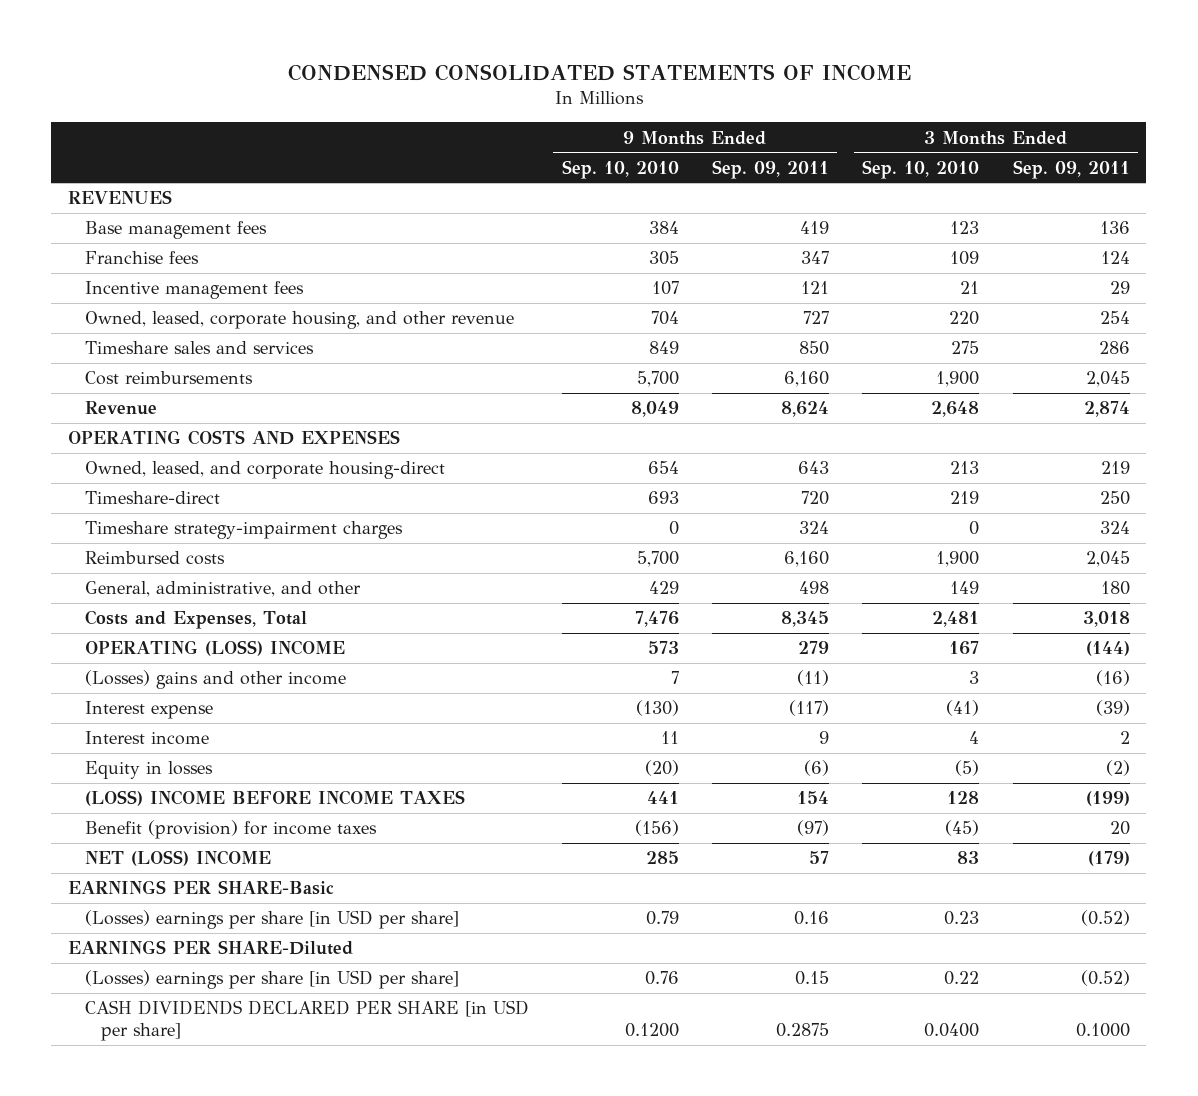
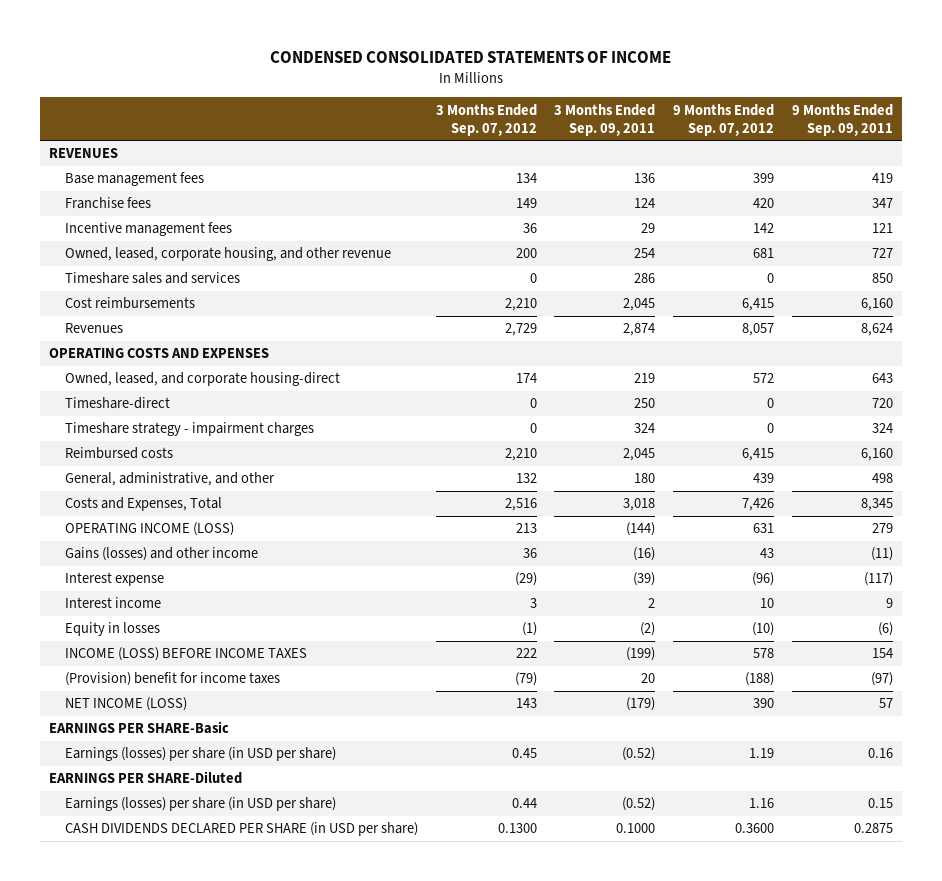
[561,159,679,179] Sep. 10, 2010 -> none
[862,159,980,179] Sep. 10, 2010 -> none
none -> [435,103,537,136] 3 Months Ended Sep. 07, 2012
none -> [673,103,775,136] 9 Months Ended Sep. 07, 2012
[84,401,157,416] Revenue -> [64,323,123,334] Revenues
[84,521,403,540] Timeshare strategy-impairment charges -> [64,422,314,437] Timeshare strategy - impairment charges
[84,640,345,657] OPERATING (LOSS) INCOME -> [64,522,234,537] OPERATING INCOME (LOSS)
[84,670,346,690] (Losses) gains and other income -> [64,547,258,562] Gains (losses) and other income
[84,790,465,807] (LOSS) INCOME BEFORE INCOME TAXES -> [64,647,307,662] INCOME (LOSS) BEFORE INCOME TAXES
[84,820,377,840] Benefit (provision) for income taxes -> [64,672,280,687] (Provision) benefit for income taxes
[84,850,271,867] NET (LOSS) INCOME -> [64,697,187,712] NET INCOME (LOSS)
[84,910,459,930] (Losses) earnings per share [in USD per share] -> [64,747,336,762] Earnings (losses) per share (in USD per share)
[84,970,459,990] (Losses) earnings per share [in USD per share] -> [64,797,336,812] Earnings (losses) per share (in USD per share)
[84,1000,529,1042] CASH DIVIDENDS DECLARED PER SHARE [in USD per share] -> [64,822,418,837] CASH DIVIDENDS DECLARED PER SHARE (in USD per share)

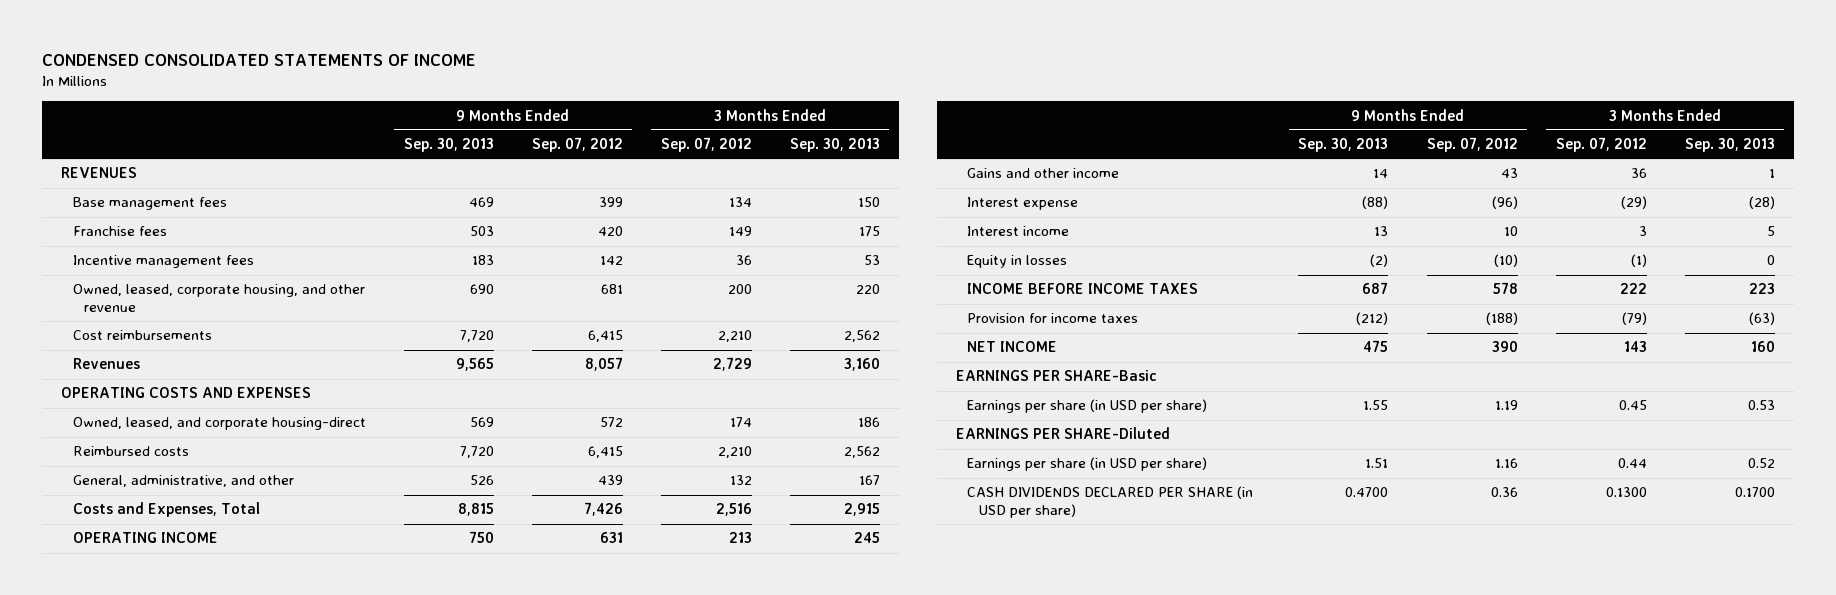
[554,103,656,136] 3 Months Ended Sep. 09, 2011 -> none
[791,103,893,136] 9 Months Ended Sep. 09, 2011 -> none
none -> [403,138,494,153] Sep. 30, 2013
none -> [789,138,880,153] Sep. 30, 2013
[64,272,240,285] Timeshare sales and services -> none
[64,397,170,410] Timeshare-direct -> none
[64,422,314,437] Timeshare strategy - impairment charges -> none
[64,522,234,537] OPERATING INCOME (LOSS) -> [72,532,218,544] OPERATING INCOME
[64,547,258,562] Gains (losses) and other income -> [967,168,1120,179] Gains and other income
[64,647,307,662] INCOME (LOSS) BEFORE INCOME TAXES -> [967,283,1199,295] INCOME BEFORE INCOME TAXES
[64,672,280,687] (Provision) benefit for income taxes -> [967,313,1139,324] Provision for income taxes
[64,697,187,712] NET INCOME (LOSS) -> [967,341,1058,353] NET INCOME
[64,747,336,762] Earnings (losses) per share (in USD per share) -> [967,399,1208,414] Earnings per share (in USD per share)
[64,797,336,812] Earnings (losses) per share (in USD per share) -> [967,457,1208,472] Earnings per share (in USD per share)
[735,823,775,834] 0.3600 -> [1490,487,1518,498] 0.36

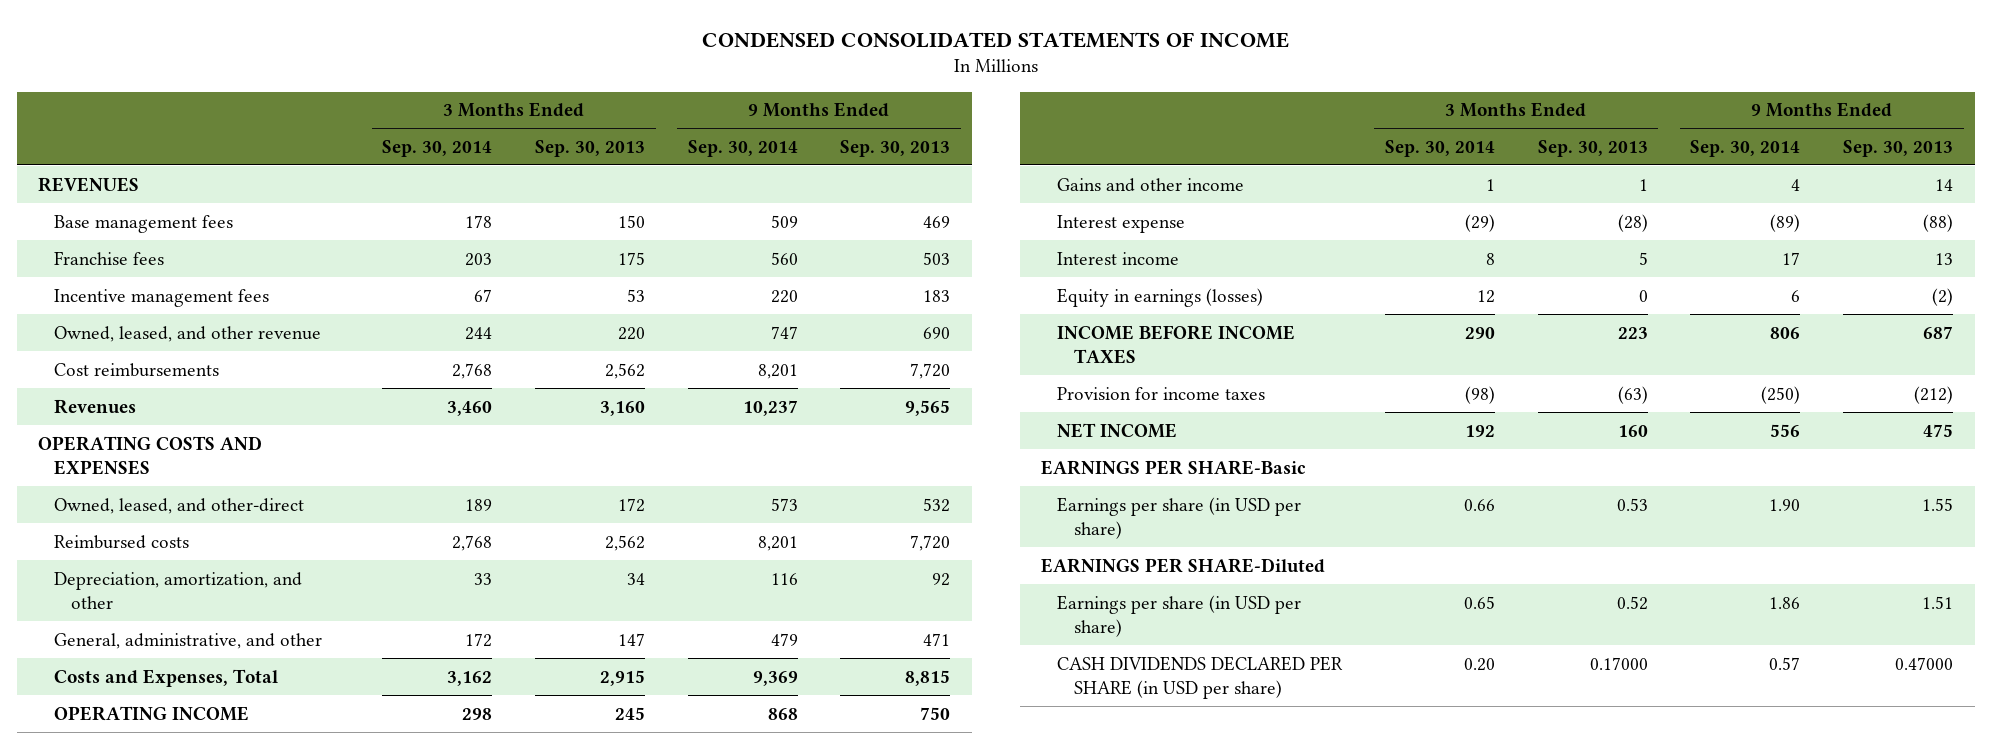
[531,137,623,153] Sep. 07, 2012 -> none
[660,137,752,153] Sep. 07, 2012 -> none
none -> [382,139,493,157] Sep. 30, 2014
none -> [687,139,798,157] Sep. 30, 2014
[72,284,365,313] Owned, leased, corporate housing, and other revenue -> [54,325,322,342] Owned, leased, and other revenue
[72,417,366,431] Owned, leased, and corporate housing-direct -> [54,497,305,514] Owned, leased, and other-direct
[469,417,494,428] 569 -> [923,497,951,512] 532
[857,417,880,428] 186 -> [617,497,645,512] 172
none -> [54,571,303,610] Depreciation, amortization, and other
[469,475,494,486] 526 -> [923,632,951,646] 471
[858,475,880,486] 167 -> [617,632,645,646] 147
[967,255,1068,269] Equity in losses -> [1057,287,1264,307] Equity in earnings (losses)
[1345,487,1389,498] 0.4700 -> [1895,656,1954,670] 0.47000
[1734,487,1775,498] 0.1700 -> [1589,656,1648,670] 0.17000

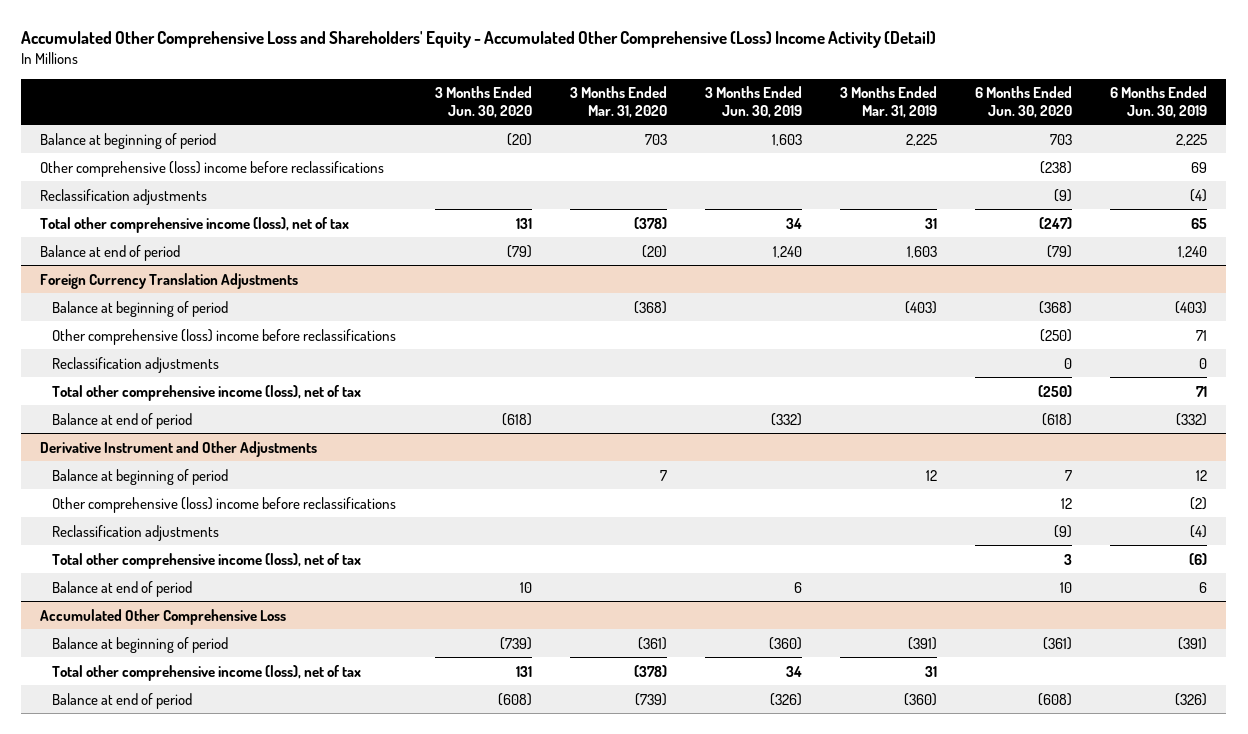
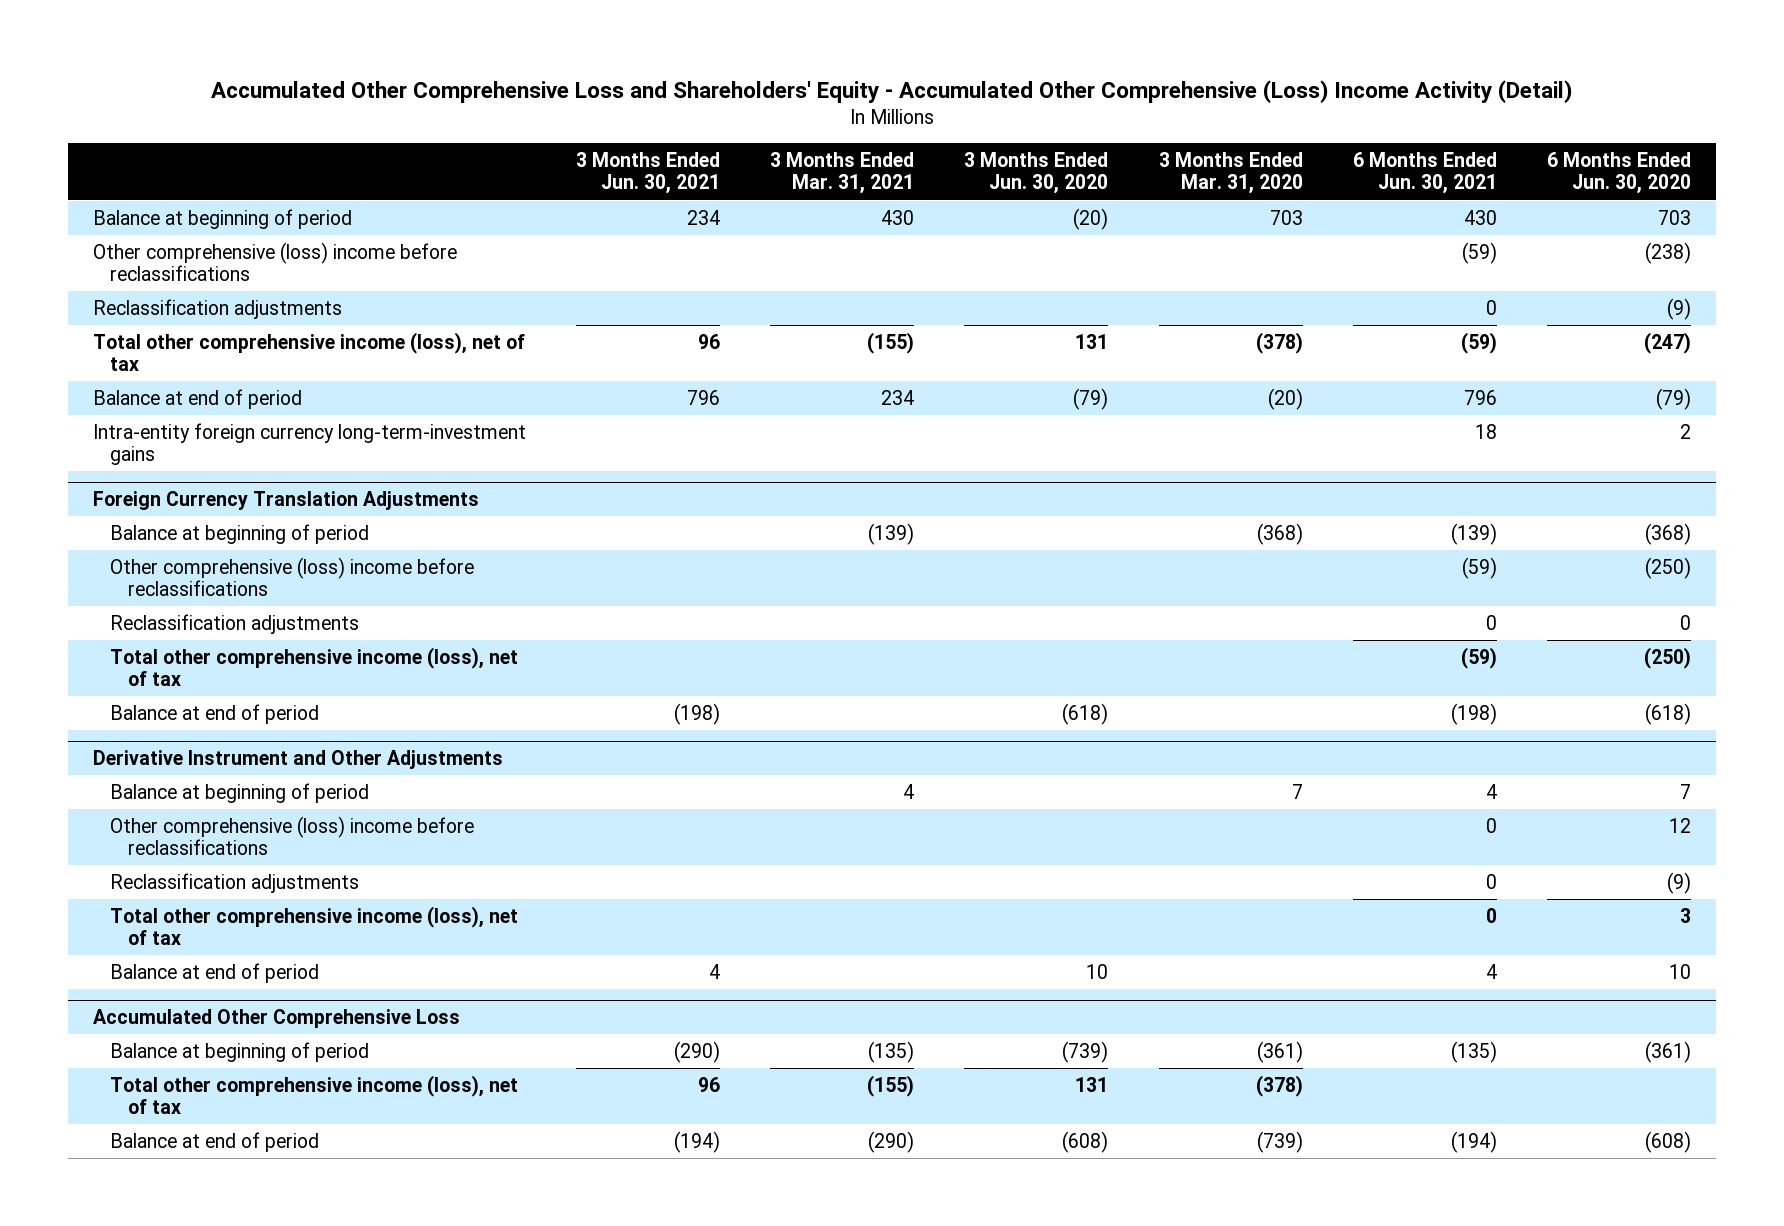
[704,86,802,118] 3 Months Ended Jun. 30, 2019 -> none
[840,86,938,118] 3 Months Ended Mar. 31, 2019 -> none
[1110,86,1208,118] 6 Months Ended Jun. 30, 2019 -> none
none -> [575,152,720,195] 3 Months Ended Jun. 30, 2021
none -> [770,152,915,195] 3 Months Ended Mar. 31, 2021
none -> [1352,152,1497,195] 6 Months Ended Jun. 30, 2021
none -> [92,422,526,466] Intra-entity foreign currency long-term-investment gains

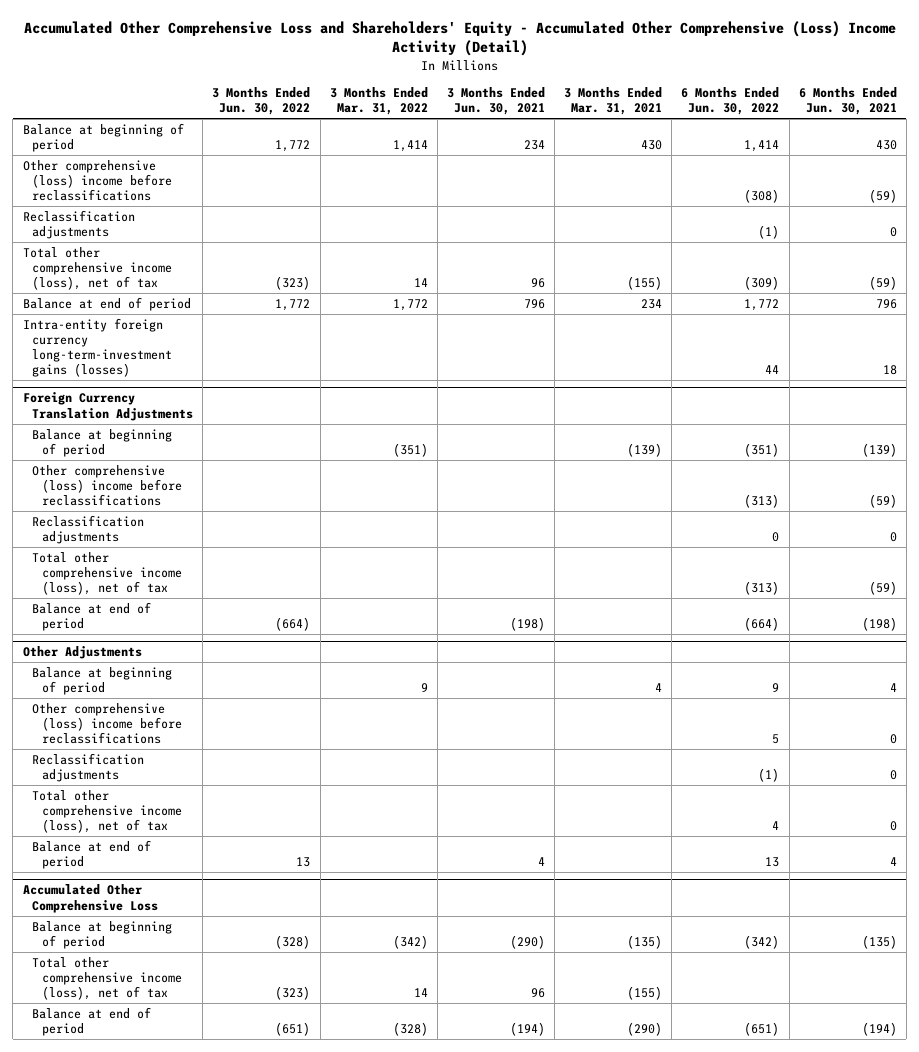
[964,152,1109,195] 3 Months Ended Jun. 30, 2020 -> none
[1158,152,1303,195] 3 Months Ended Mar. 31, 2020 -> none
[1547,152,1692,195] 6 Months Ended Jun. 30, 2020 -> none
none -> [212,87,311,116] 3 Months Ended Jun. 30, 2022
none -> [329,87,428,116] 3 Months Ended Mar. 31, 2022
none -> [681,87,780,116] 6 Months Ended Jun. 30, 2022
[92,422,526,466] Intra-entity foreign currency long-term-investment gains -> [22,317,173,378] Intra-entity foreign currency long-term-investment gains (losses)
[92,750,503,770] Derivative Instrument and Other Adjustments -> none
none -> [22,646,142,660] Other Adjustments

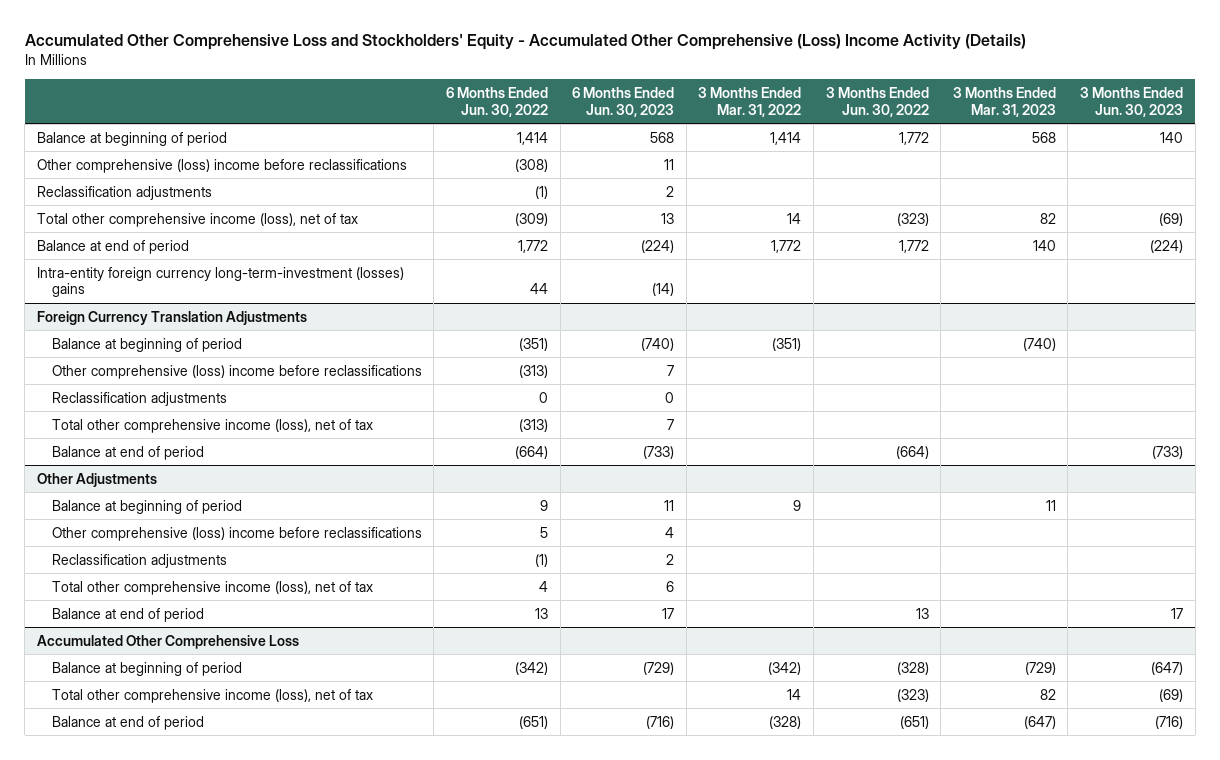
[23,20,896,57] Accumulated Other Comprehensive Loss and Shareholders' Equity - Accumulated Other Comprehensive (Loss) Income Activity (Detail) -> [24,34,1026,51] Accumulated Other Comprehensive Loss and Stockholders' Equity - Accumulated Other Comprehensive (Loss) Income Activity (Details)
[446,87,545,116] 3 Months Ended Jun. 30, 2021 -> none
[564,87,663,116] 3 Months Ended Mar. 31, 2021 -> none
[798,87,897,116] 6 Months Ended Jun. 30, 2021 -> none
none -> [572,86,675,117] 6 Months Ended Jun. 30, 2023
none -> [952,86,1056,117] 3 Months Ended Mar. 31, 2023
none -> [1079,86,1183,117] 3 Months Ended Jun. 30, 2023
[22,317,173,378] Intra-entity foreign currency long-term-investment gains (losses) -> [36,266,404,298] Intra-entity foreign currency long-term-investment (losses) gains

